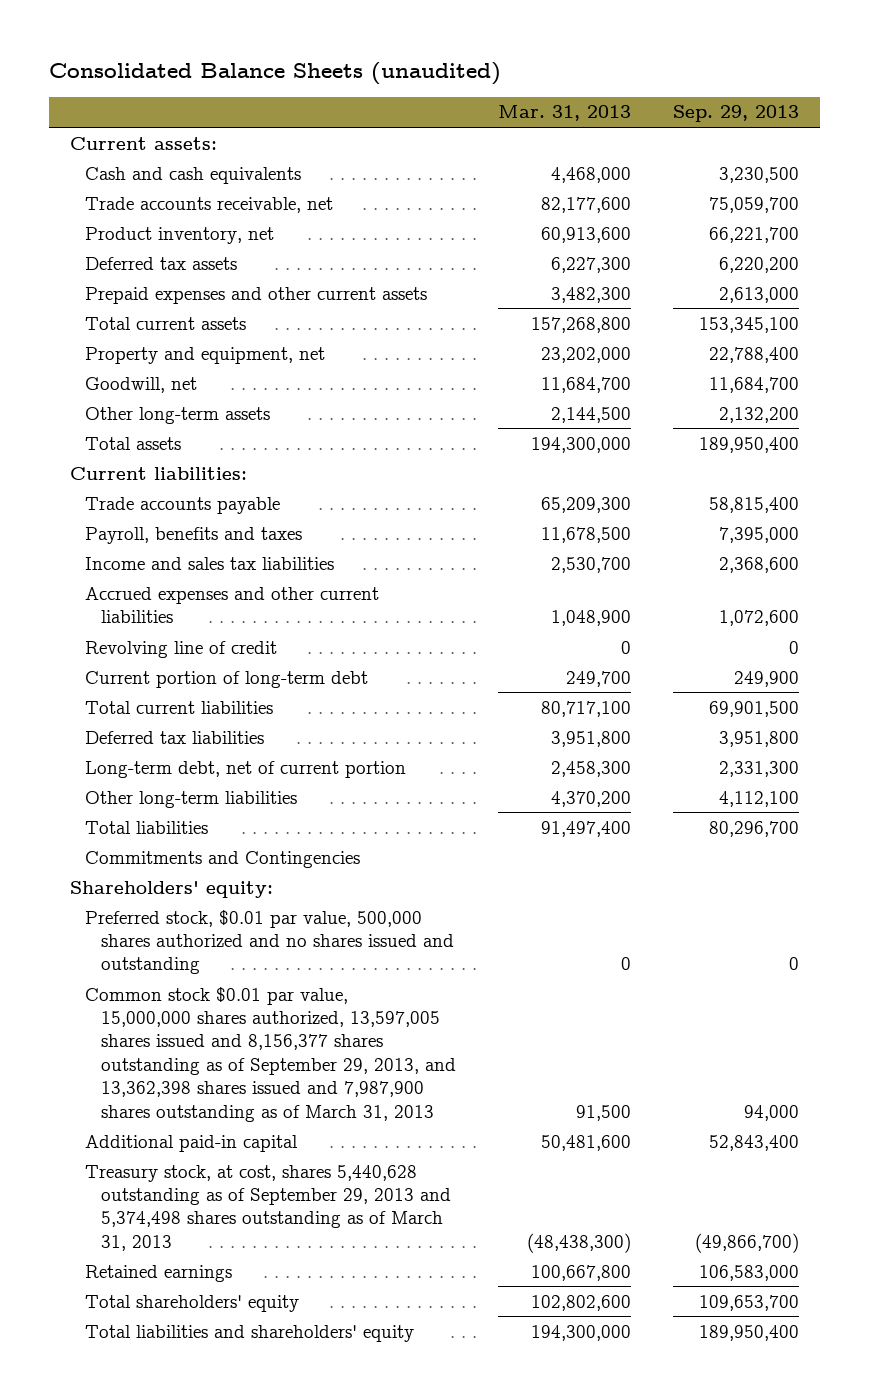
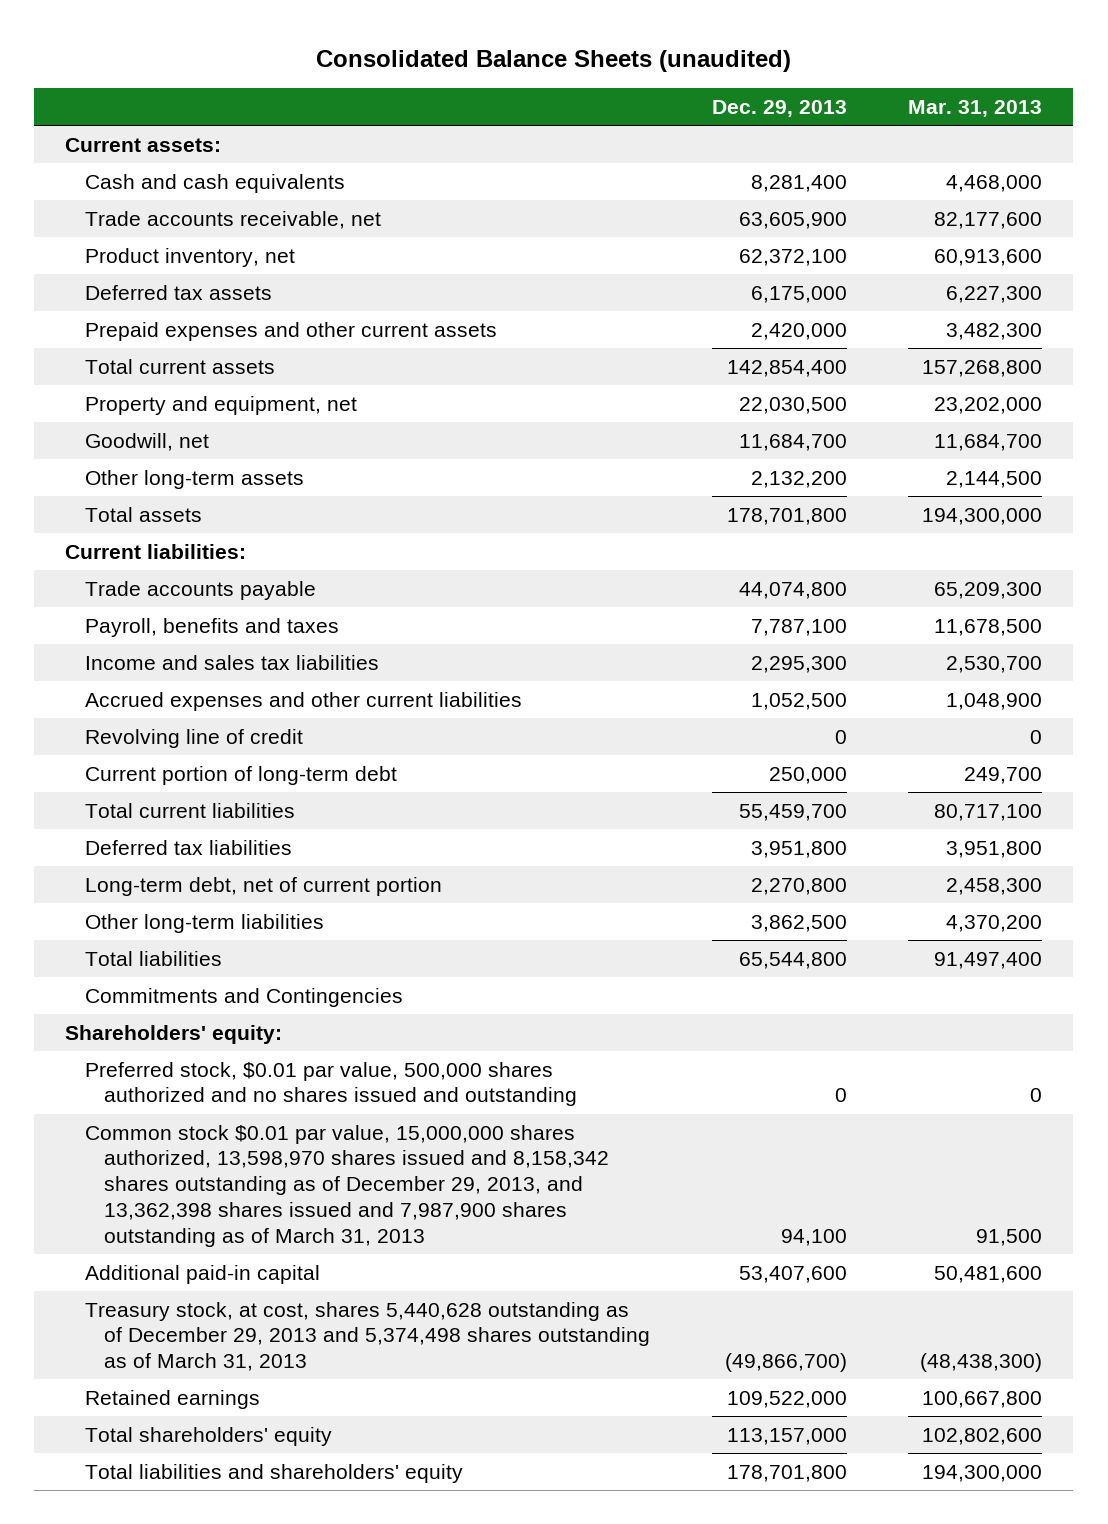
[672,105,799,123] Sep. 29, 2013 -> none
none -> [711,99,847,117] Dec. 29, 2013
[85,986,456,1122] Common stock $0.01 par value, 15,000,000 shares authorized, 13,597,005 shares issued and 8,156,377 shares outstanding as of September 29, 2013, and 13,362,398 shares issued and 7,987,900 shares outstanding as of March 31, 2013 -> [84,1124,610,1247] Common stock $0.01 par value, 15,000,000 shares authorized, 13,598,970 shares issued and 8,158,342 shares outstanding as of December 29, 2013, and 13,362,398 shares issued and 7,987,900 shares outstanding as of March 31, 2013
[85,1164,451,1251] Treasury stock, at cost, shares 5,440,628 outstanding as of September 29, 2013 and 5,374,498 shares outstanding as of March 31, 2013 -> [84,1301,651,1372] Treasury stock, at cost, shares 5,440,628 outstanding as of December 29, 2013 and 5,374,498 shares outstanding as of March 31, 2013

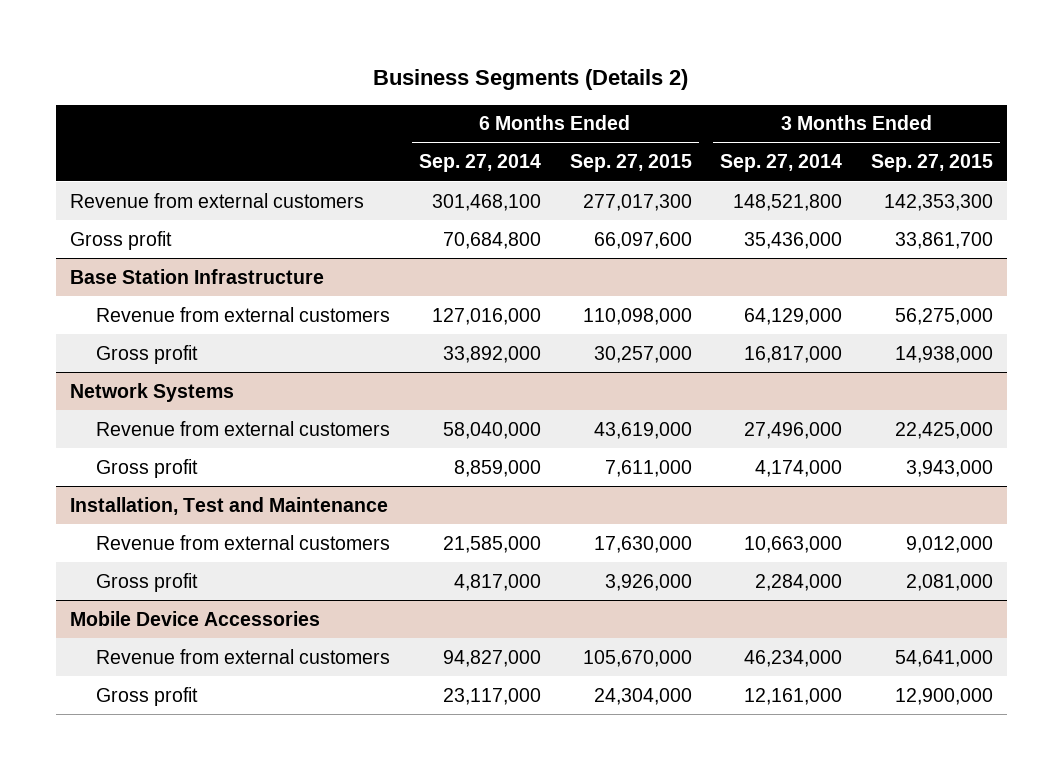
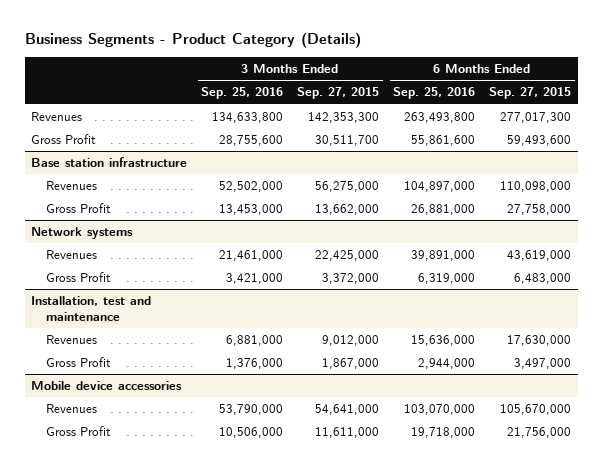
[373,69,689,91] Business Segments (Details 2) -> [24,32,361,49] Business Segments - Product Category (Details)
[419,154,542,173] Sep. 27, 2014 -> none
[720,154,843,173] Sep. 27, 2014 -> none
none -> [201,87,284,100] Sep. 25, 2016
none -> [393,87,476,100] Sep. 25, 2016
[69,192,364,208] Revenue from external customers -> [31,112,83,122] Revenues
[69,230,172,250] Gross profit -> [31,134,97,145] Gross Profit
[593,231,692,249] 66,097,600 -> [507,135,572,147] 59,493,600
[895,231,994,249] 33,861,700 -> [315,135,380,147] 30,511,700
[69,268,324,284] Base Station Infrastructure -> [31,157,188,168] Base station infrastructure
[96,306,391,322] Revenue from external customers -> [45,181,97,191] Revenues
[96,344,199,364] Gross profit -> [45,203,111,214] Gross Profit
[593,345,692,363] 30,257,000 -> [507,204,572,216] 27,758,000
[895,345,994,363] 14,938,000 -> [315,204,380,216] 13,662,000
[69,382,234,402] Network Systems -> [31,227,134,240] Network systems
[96,420,391,436] Revenue from external customers -> [45,250,97,260] Revenues
[96,458,199,478] Gross profit -> [45,272,111,283] Gross Profit
[604,459,692,477] 7,611,000 -> [514,273,572,285] 6,483,000
[906,459,994,477] 3,943,000 -> [322,273,380,285] 3,372,000
[69,496,388,515] Installation, Test and Maintenance -> [31,296,152,322] Installation, test and maintenance
[96,534,391,550] Revenue from external customers -> [45,335,97,345] Revenues
[96,572,199,592] Gross profit -> [45,357,111,368] Gross Profit
[604,573,692,591] 3,926,000 -> [514,358,572,370] 3,497,000
[906,573,994,591] 2,081,000 -> [322,358,380,370] 1,867,000
[69,610,320,626] Mobile Device Accessories -> [31,381,183,391] Mobile device accessories
[96,648,391,664] Revenue from external customers -> [45,404,97,414] Revenues
[96,686,199,706] Gross profit -> [45,426,111,437] Gross Profit
[593,687,692,705] 24,304,000 -> [507,427,572,439] 21,756,000
[895,687,994,705] 12,900,000 -> [315,427,380,439] 11,611,000

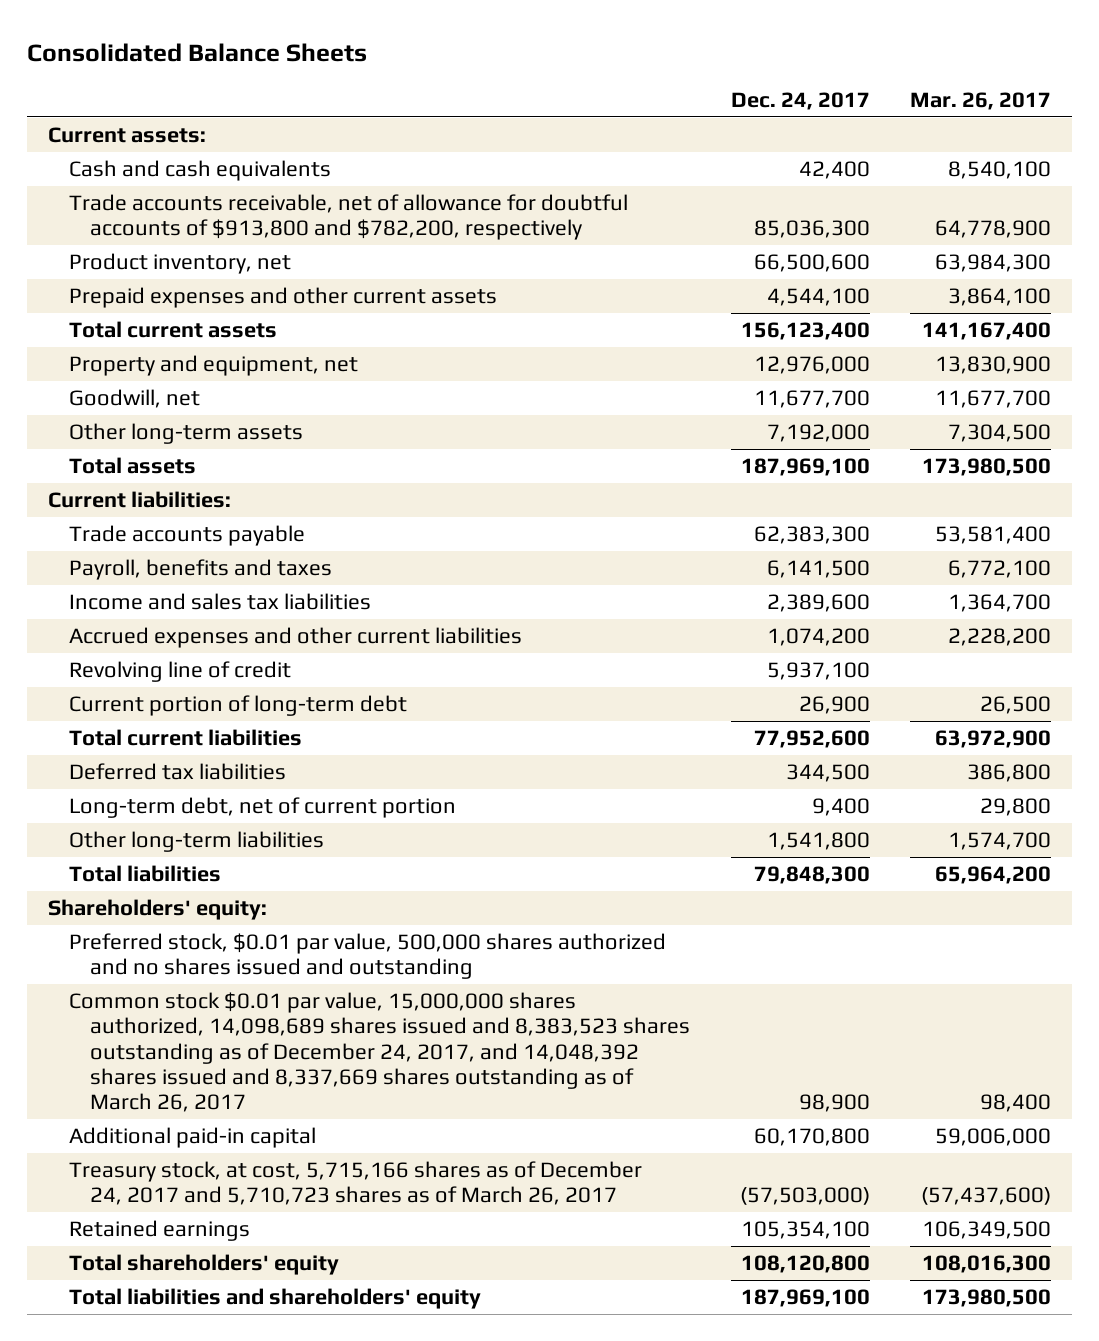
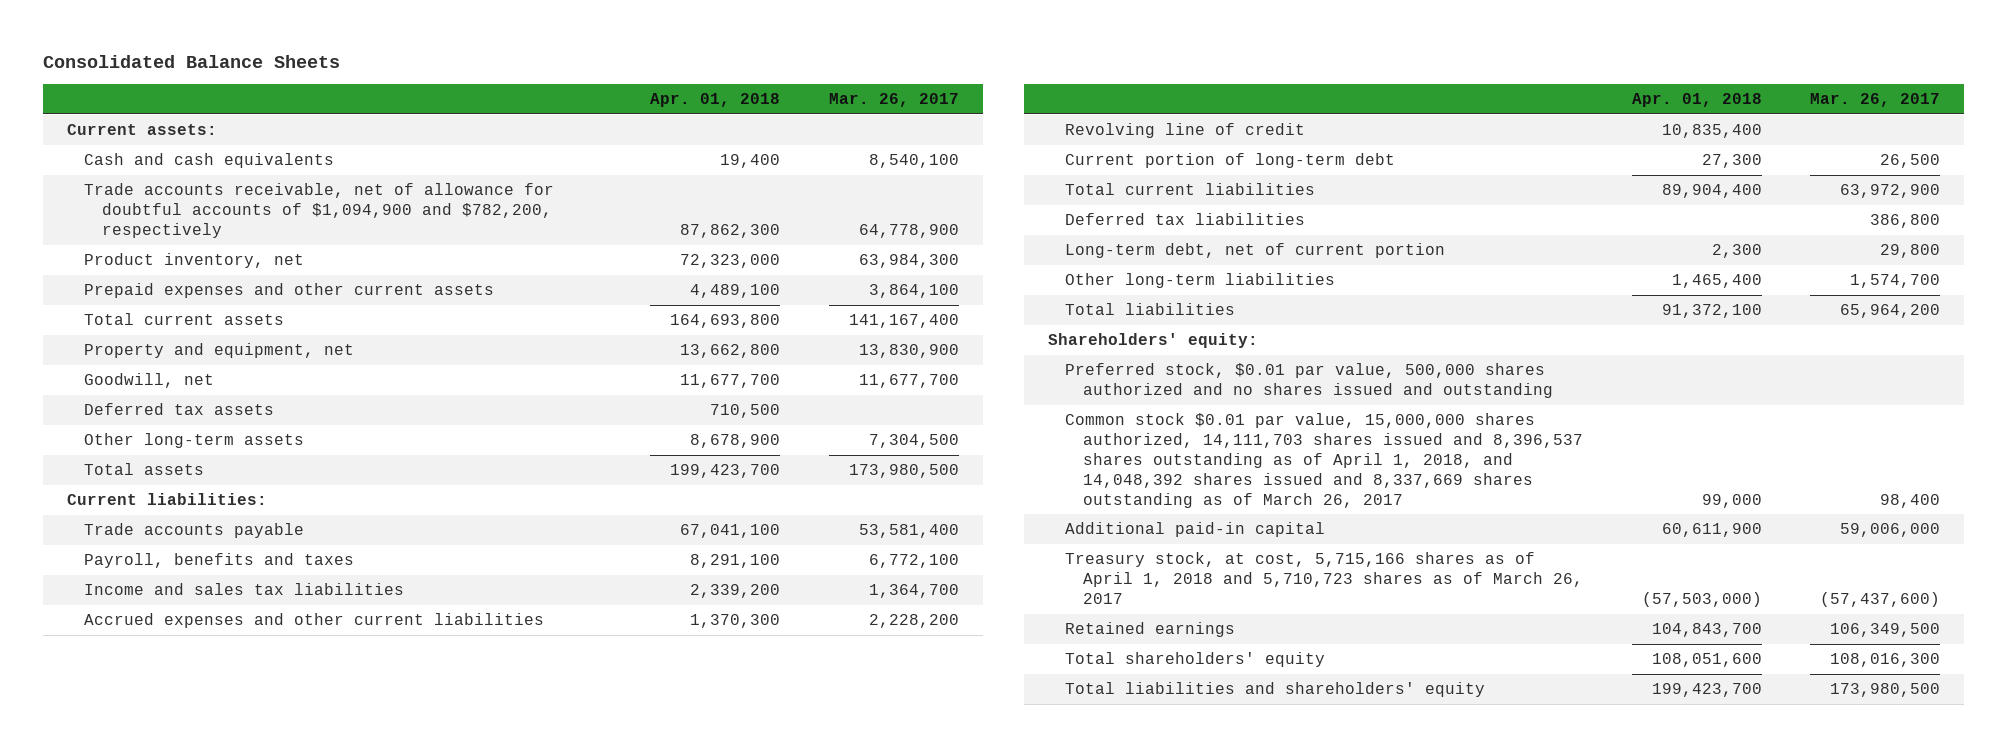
[730,91,870,110] Dec. 24, 2017 -> none
none -> [650,93,781,108] Apr. 01, 2018
[68,193,628,241] Trade accounts receivable, net of allowance for doubtful accounts of $913,800 and $782,200, respectively -> [84,183,555,239] Trade accounts receivable, net of allowance for doubtful accounts of $1,094,900 and $782,200, respectively
none -> [84,403,275,416] Deferred tax assets
[68,991,691,1113] Common stock $0.01 par value, 15,000,000 shares authorized, 14,098,689 shares issued and 8,383,523 shares outstanding as of December 24, 2017, and 14,048,392 shares issued and 8,337,669 shares outstanding as of March 26, 2017 -> [1065,413,1584,508] Common stock $0.01 par value, 15,000,000 shares authorized, 14,111,703 shares issued and 8,396,537 shares outstanding as of April 1, 2018, and 14,048,392 shares issued and 8,337,669 shares outstanding as of March 26, 2017
[68,1160,642,1206] Treasury stock, at cost, 5,715,166 shares as of December 24, 2017 and 5,710,723 shares as of March 26, 2017 -> [1065,552,1584,605] Treasury stock, at cost, 5,715,166 shares as of April 1, 2018 and 5,710,723 shares as of March 26, 2017

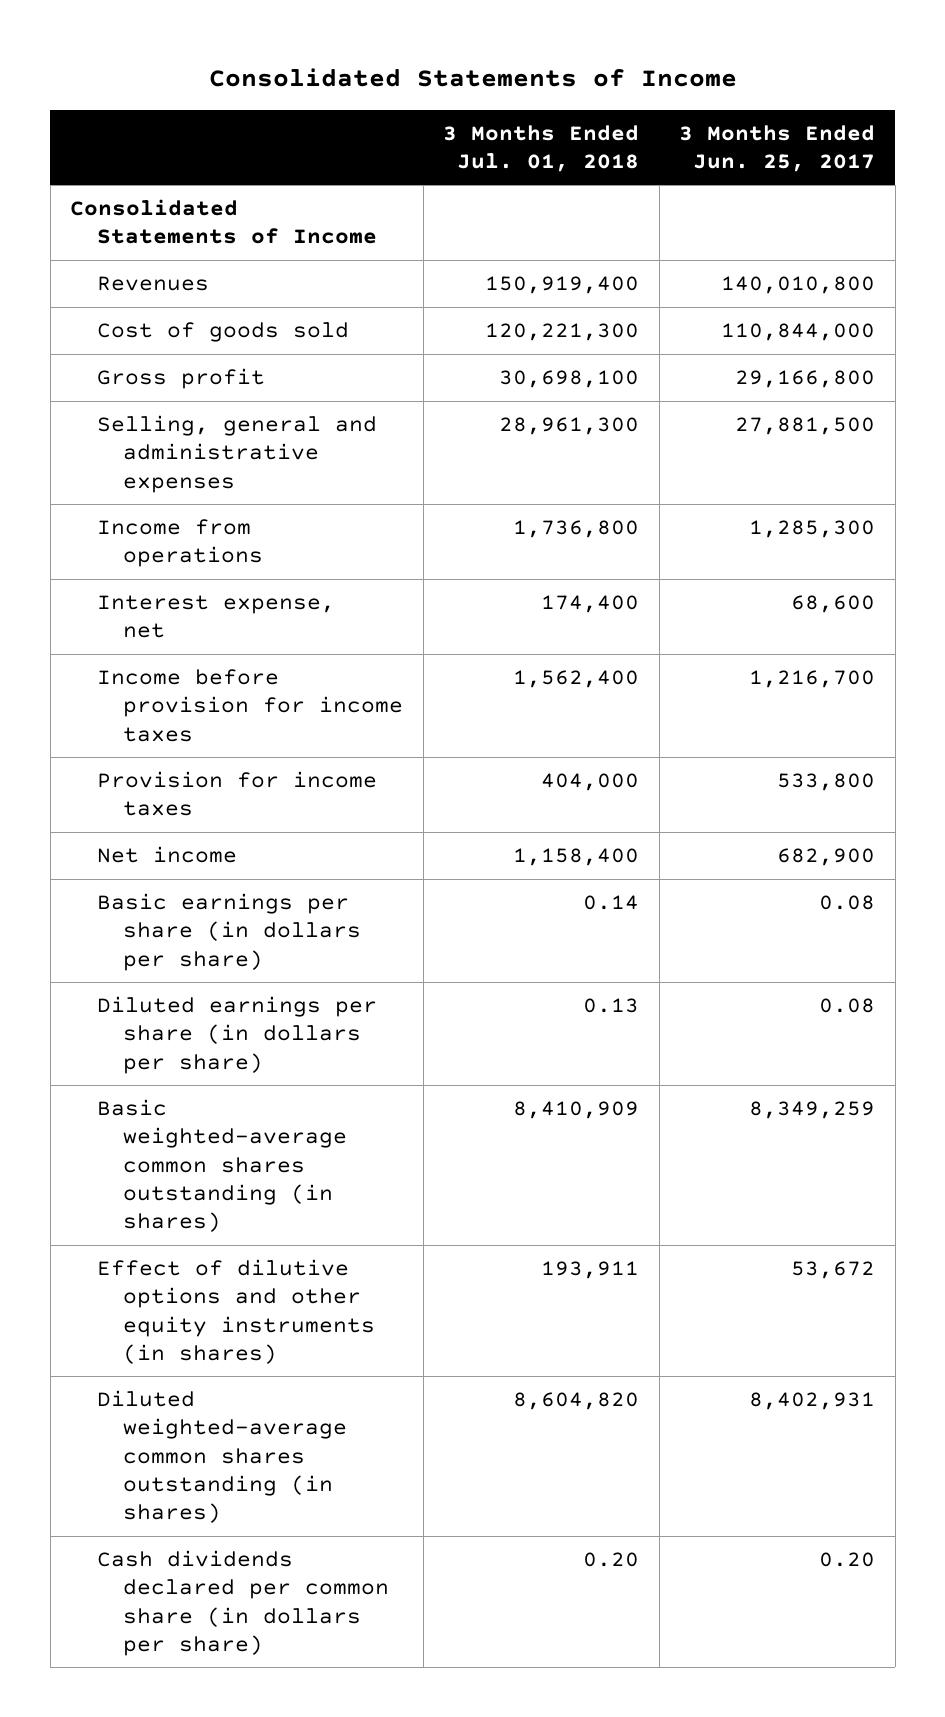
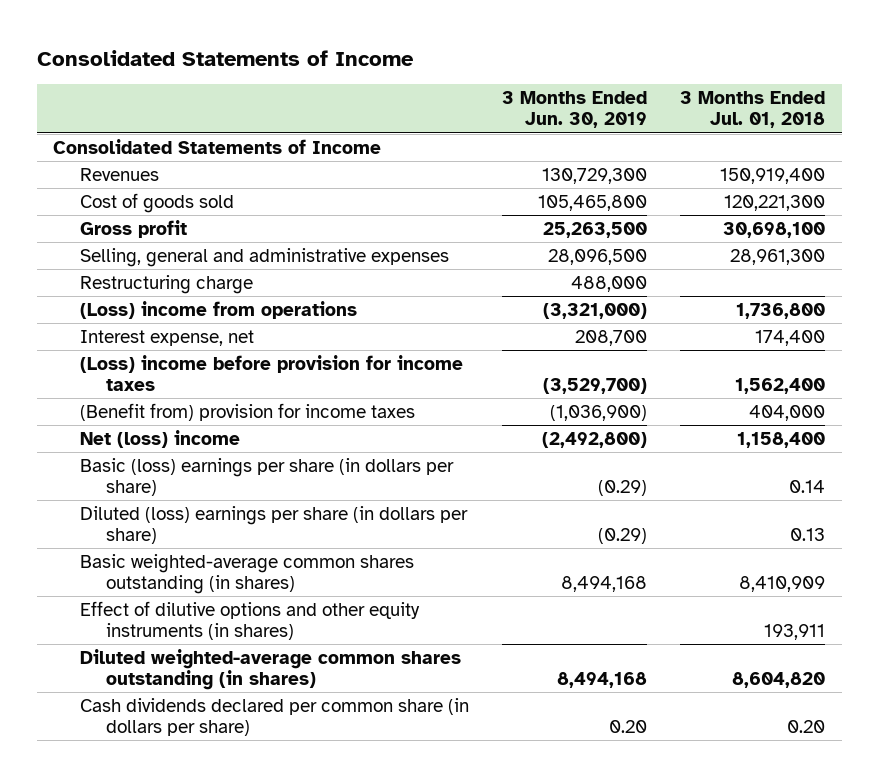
[679,124,876,173] 3 Months Ended Jun. 25, 2017 -> none
none -> [501,91,647,129] 3 Months Ended Jun. 30, 2019
none -> [79,274,253,294] Restructuring charge
[96,519,263,568] Income from operations -> [79,300,357,319] (Loss) income from operations
[96,669,403,742] Income before provision for income taxes -> [79,354,463,392] (Loss) income before provision for income taxes
[96,771,377,817] Provision for income taxes -> [79,402,415,421] (Benefit from) provision for income taxes
[96,846,237,864] Net income -> [79,429,240,448] Net (loss) income
[96,893,361,971] Basic earnings per share (in dollars per share) -> [79,457,454,497] Basic (loss) earnings per share (in dollars per share)
[96,996,377,1074] Diluted earnings per share (in dollars per share) -> [79,505,468,545] Diluted (loss) earnings per share (in dollars per share)

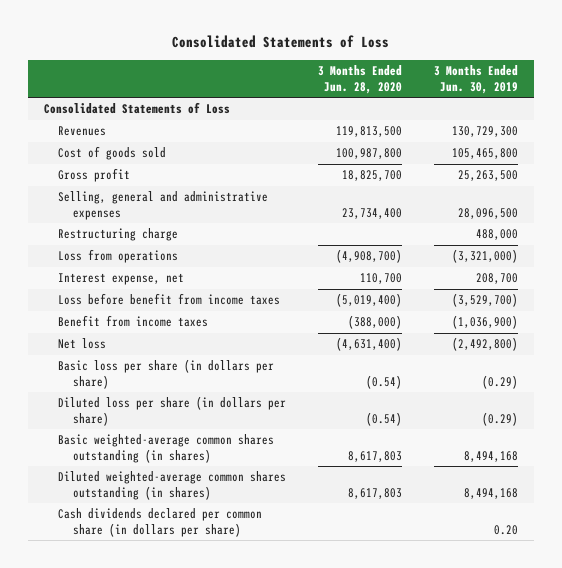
[36,49,414,66] Consolidated Statements of Income -> [171,35,389,49] Consolidated Statements of Loss
[680,91,826,129] 3 Months Ended Jul. 01, 2018 -> none
none -> [318,65,403,94] 3 Months Ended Jun. 28, 2020
[53,138,382,154] Consolidated Statements of Income -> [43,102,230,115] Consolidated Statements of Loss
[79,300,357,319] (Loss) income from operations -> [58,249,179,264] Loss from operations
[79,354,463,392] (Loss) income before provision for income taxes -> [58,293,281,306] Loss before benefit from income taxes
[79,402,415,421] (Benefit from) provision for income taxes -> [58,315,209,328] Benefit from income taxes
[79,429,240,448] Net (loss) income -> [58,338,107,350] Net loss
[79,457,454,497] Basic (loss) earnings per share (in dollars per share) -> [58,359,275,389] Basic loss per share (in dollars per share)
[79,505,468,545] Diluted (loss) earnings per share (in dollars per share) -> [58,396,287,426] Diluted loss per share (in dollars per share)
[79,600,420,641] Effect of dilutive options and other equity instruments (in shares) -> none

